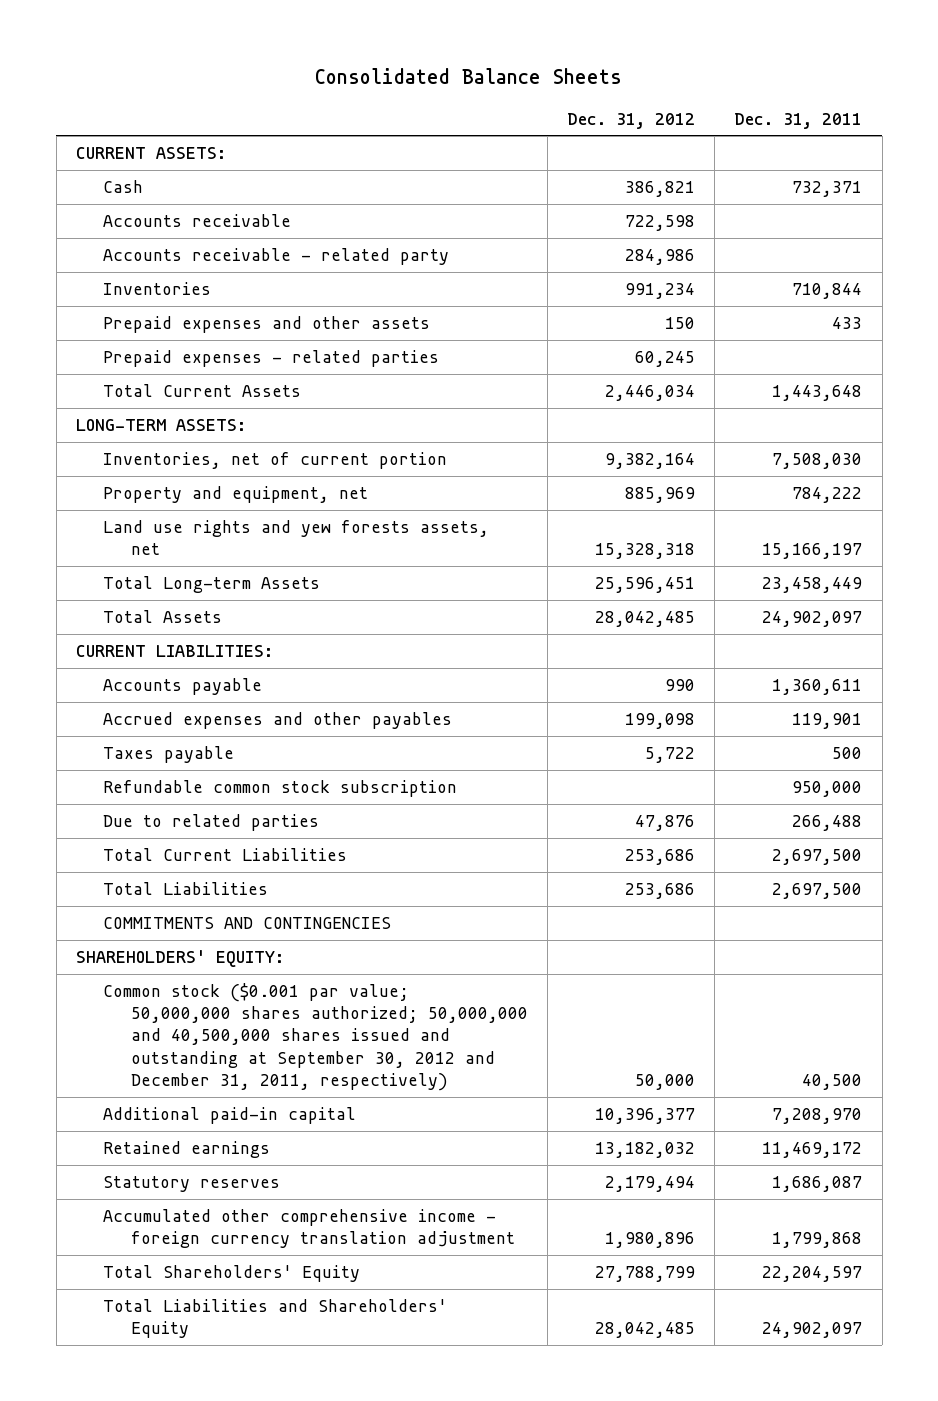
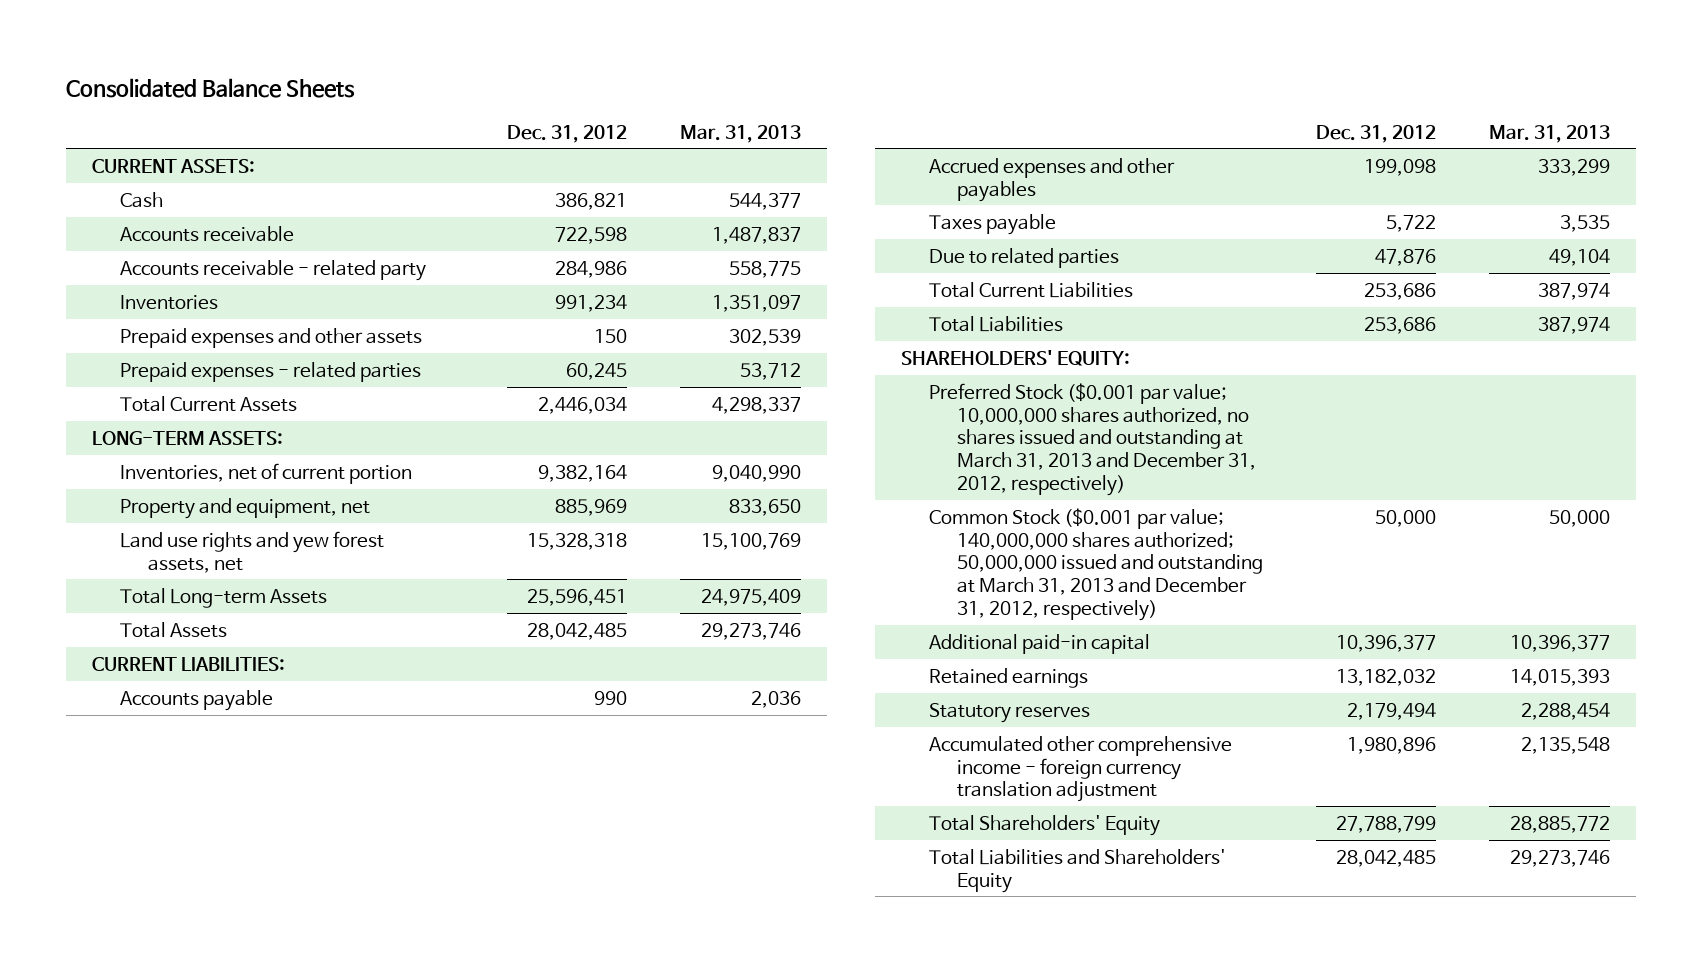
[734,112,863,129] Dec. 31, 2011 -> none
none -> [679,124,801,143] Mar. 31, 2013
[103,519,490,556] Land use rights and yew forests assets, net -> [120,530,385,573] Land use rights and yew forest assets, net
[103,779,458,797] Refundable common stock subscription -> none
[103,916,392,929] COMMITMENTS AND CONTINGENCIES -> none
none -> [929,382,1256,497] Preferred Stock ($0.001 par value; 10,000,000 shares authorized, no shares issued and outstanding at March 31, 2013 and December 31, 2012, respectively)
[103,982,528,1092] Common stock ($0.001 par value; 50,000,000 shares authorized; 50,000,000 and 40,500,000 shares issued and outstanding at September 30, 2012 and December 31, 2011, respectively) -> [929,507,1263,622] Common Stock ($0.001 par value; 140,000,000 shares authorized; 50,000,000 issued and outstanding at March 31, 2013 and December 31, 2012, respectively)

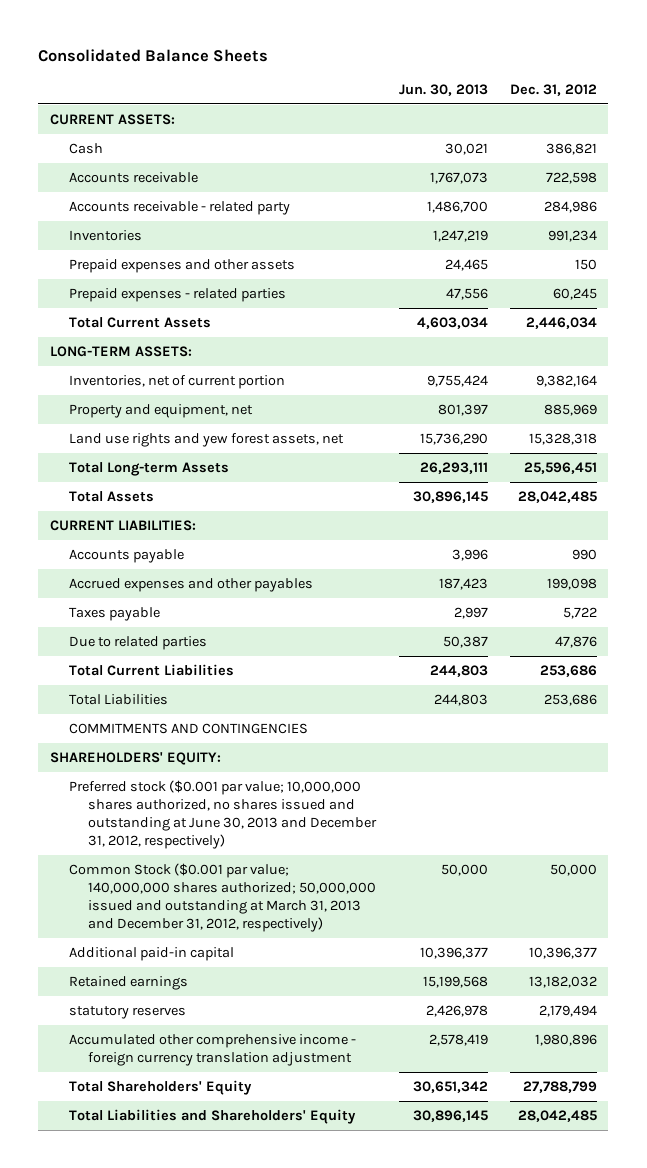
[679,124,801,143] Mar. 31, 2013 -> none
none -> [398,84,488,97] Jun. 30, 2013
none -> [68,723,308,735] COMMITMENTS AND CONTINGENCIES
[929,382,1256,497] Preferred Stock ($0.001 par value; 10,000,000 shares authorized, no shares issued and outstanding at March 31, 2013 and December 31, 2012, respectively) -> [68,780,378,850] Preferred stock ($0.001 par value; 10,000,000 shares authorized, no shares issued and outstanding at June 30, 2013 and December 31, 2012, respectively)
[929,702,1091,723] Statutory reserves -> [68,1006,186,1020] statutory reserves

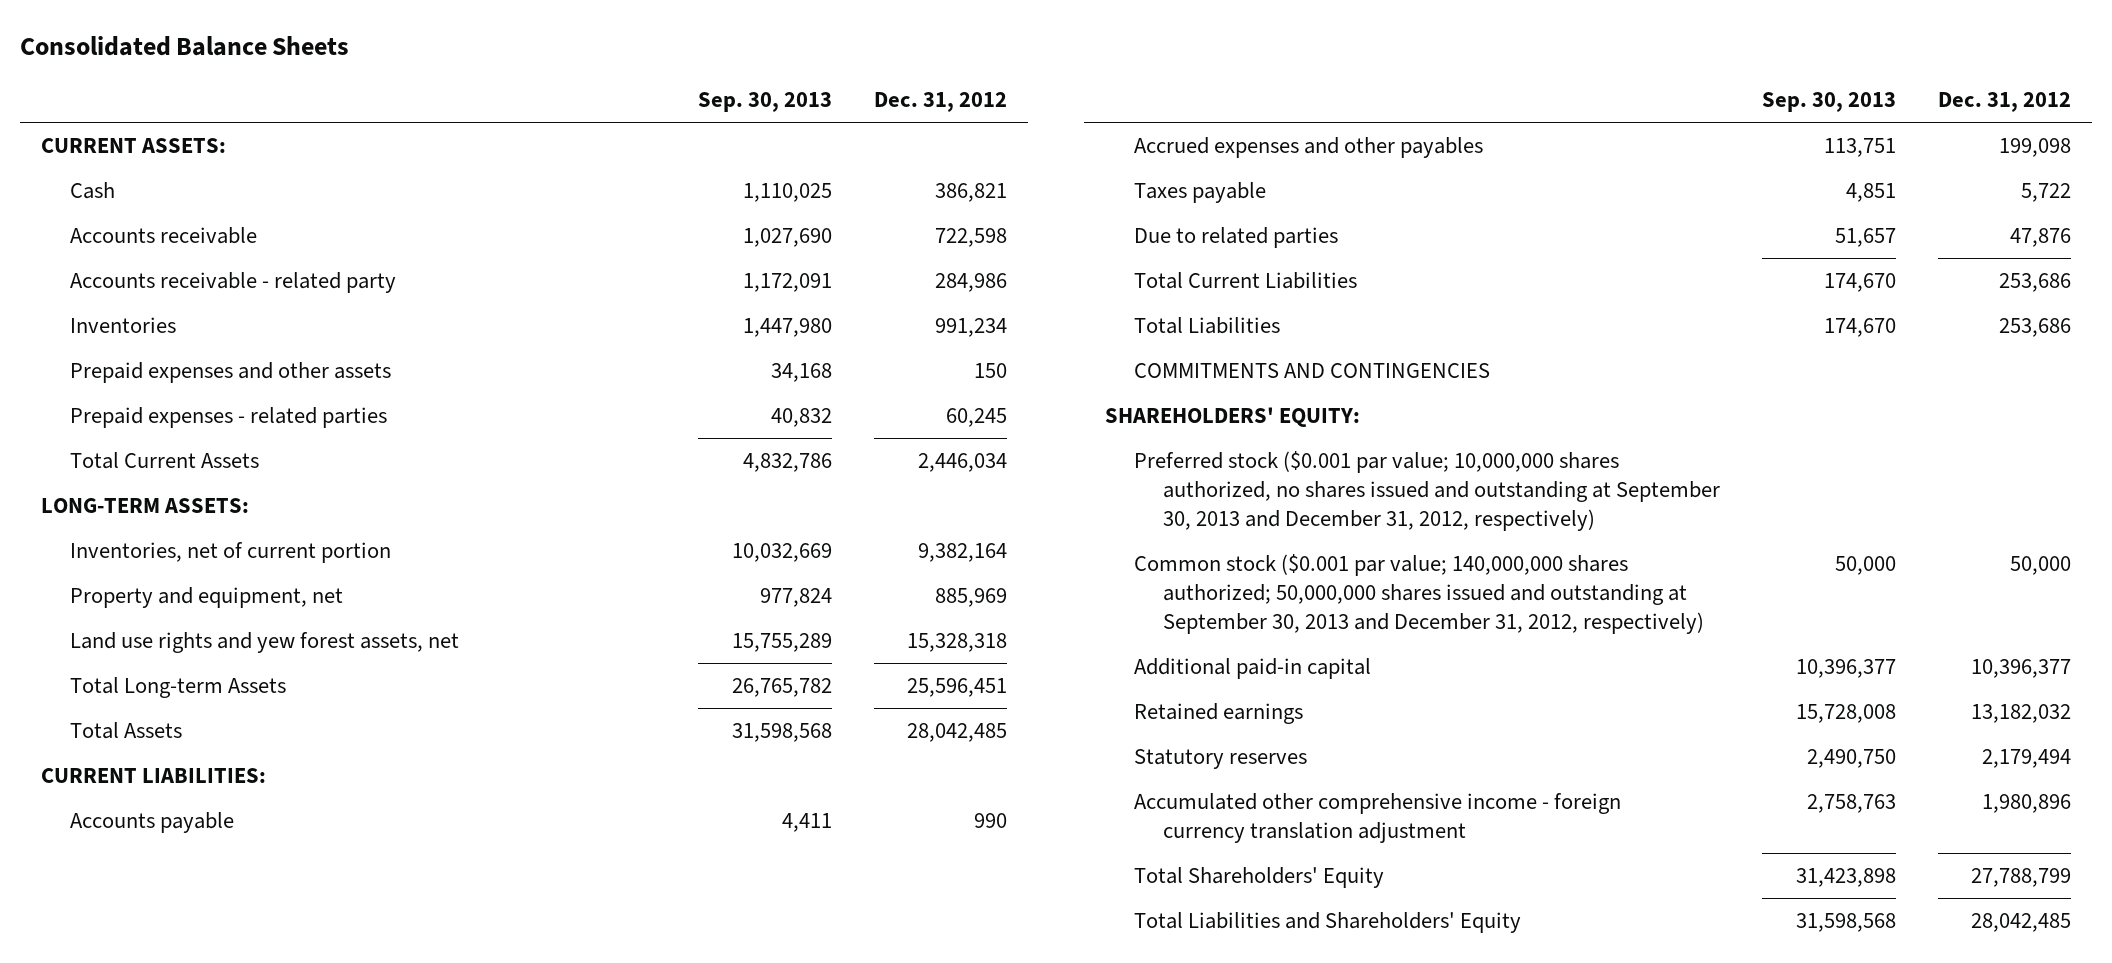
[398,84,488,97] Jun. 30, 2013 -> none
none -> [697,92,832,113] Sep. 30, 2013
[68,780,378,850] Preferred stock ($0.001 par value; 10,000,000 shares authorized, no shares issued and outstanding at June 30, 2013 and December 31, 2012, respectively) -> [1134,450,1721,531] Preferred stock ($0.001 par value; 10,000,000 shares authorized, no shares issued and outstanding at September 30, 2013 and December 31, 2012, respectively)
[68,863,377,933] Common Stock ($0.001 par value; 140,000,000 shares authorized; 50,000,000 issued and outstanding at March 31, 2013 and December 31, 2012, respectively) -> [1134,553,1705,634] Common stock ($0.001 par value; 140,000,000 shares authorized; 50,000,000 shares issued and outstanding at September 30, 2013 and December 31, 2012, respectively)
[68,1006,186,1020] statutory reserves -> [1134,748,1308,769] Statutory reserves

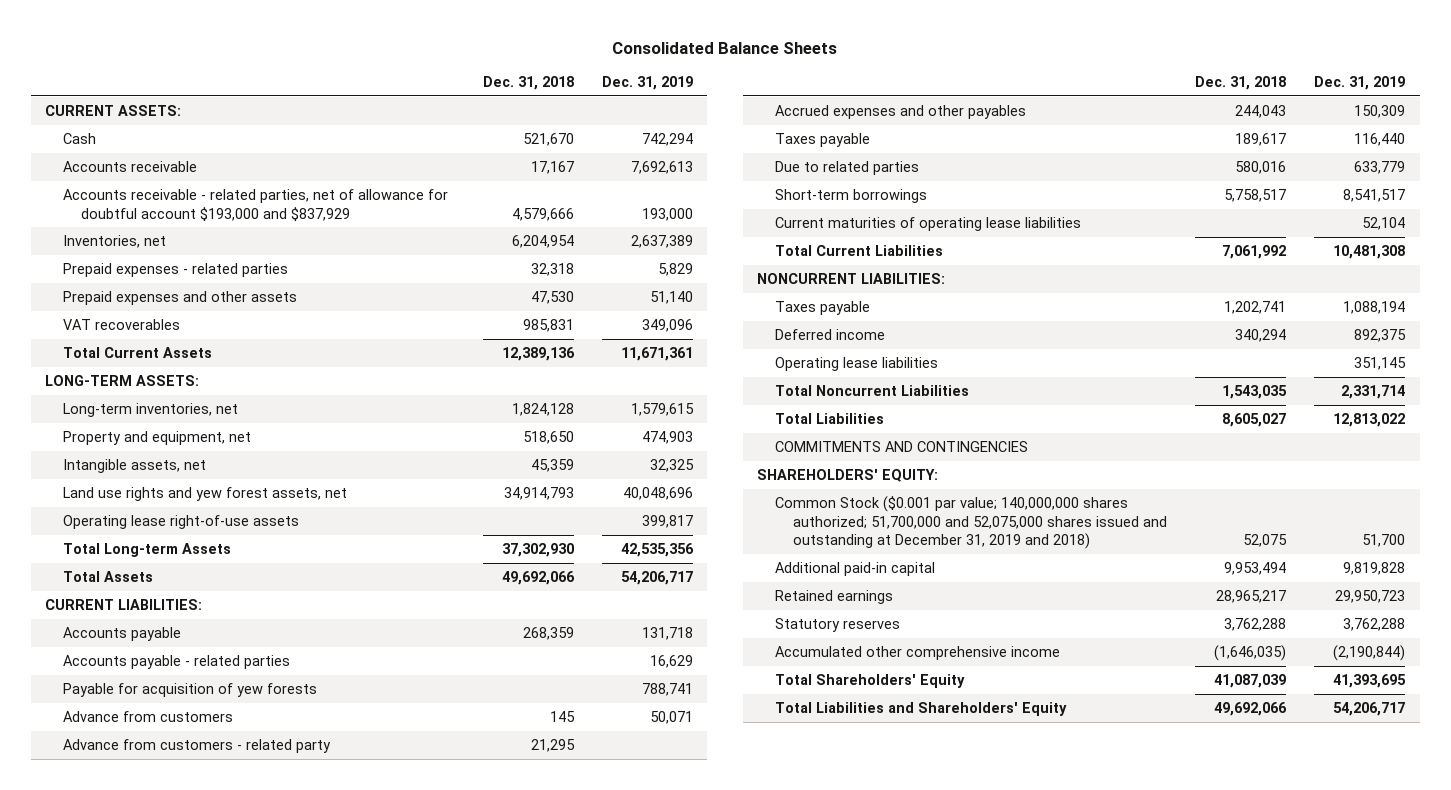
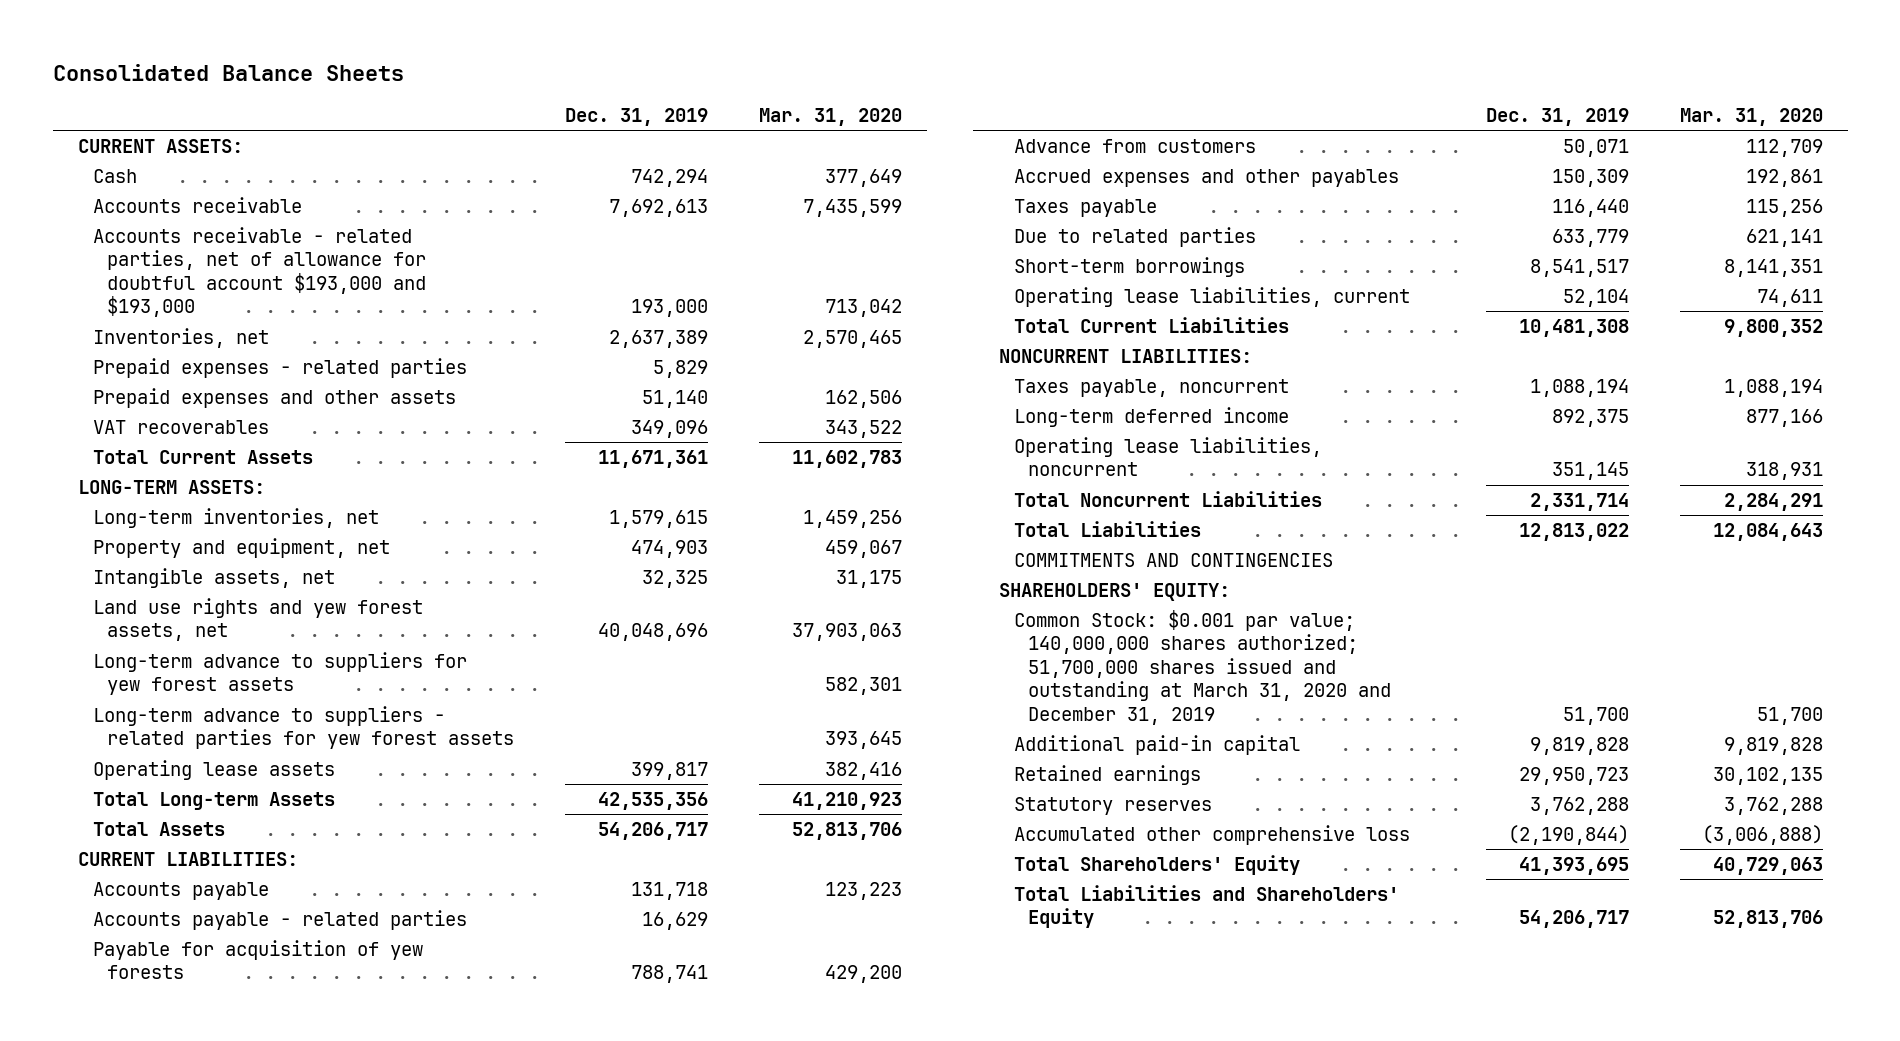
[482,75,574,90] Dec. 31, 2018 -> none
none -> [758,107,902,126] Mar. 31, 2020
[62,188,448,221] Accounts receivable - related parties, net of allowance for doubtful account $193,000 and $837,929 -> [92,226,427,318] Accounts receivable - related parties, net of allowance for doubtful account $193,000 and $193,000
none -> [92,651,467,696] Long-term advance to suppliers for yew forest assets
none -> [92,705,515,750] Long-term advance to suppliers - related parties for yew forest assets
[62,514,299,529] Operating lease right-of-use assets -> [92,759,335,780] Operating lease assets
[62,738,331,753] Advance from customers - related party -> none
[775,216,1082,231] Current maturities of operating lease liabilities -> [1013,286,1410,307] Operating lease liabilities, current
[775,300,871,315] Taxes payable -> [1013,378,1289,397] Taxes payable, noncurrent
[775,328,886,340] Deferred income -> [1013,406,1289,427] Long-term deferred income
[775,356,939,371] Operating lease liabilities -> [1013,436,1322,477] Operating lease liabilities, noncurrent
[775,495,1168,550] Common Stock ($0.001 par value; 140,000,000 shares authorized; 51,700,000 and 52,075,000 shares issued and outstanding at December 31, 2019 and 2018) -> [1013,609,1392,725] Common Stock: $0.001 par value; 140,000,000 shares authorized; 51,700,000 shares issued and outstanding at March 31, 2020 and December 31, 2019
[775,645,1061,660] Accumulated other comprehensive income -> [1013,824,1410,845] Accumulated other comprehensive loss

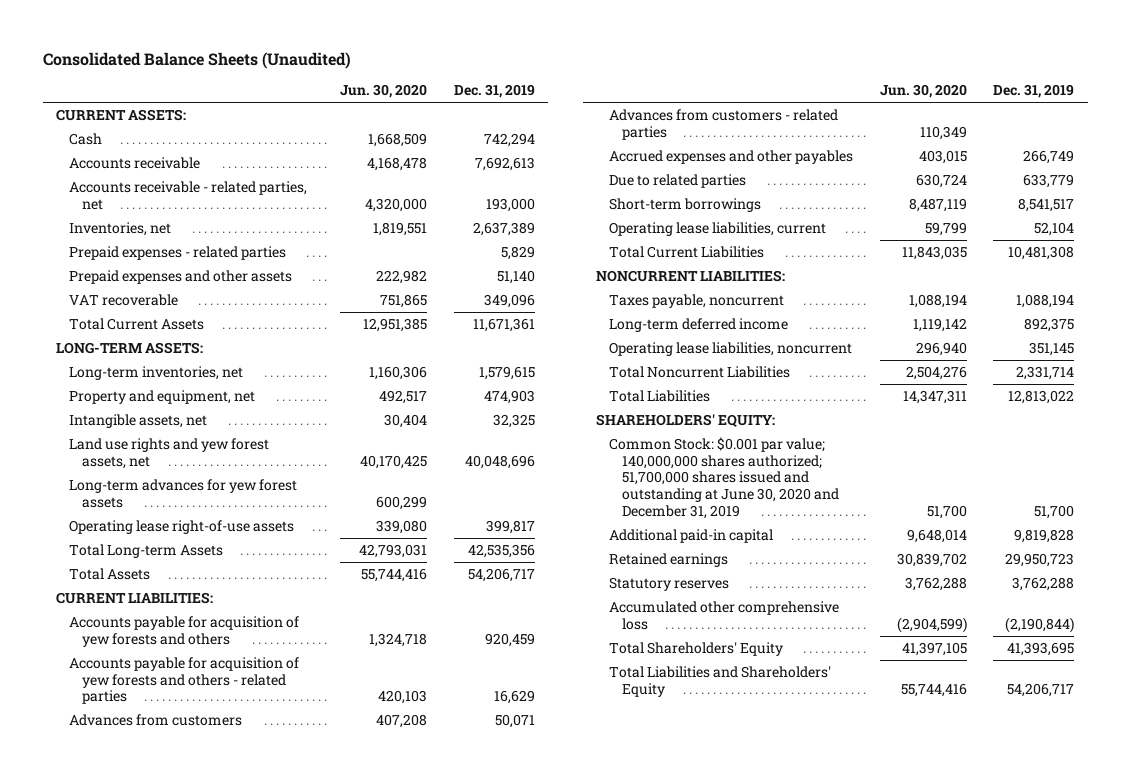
[52,64,404,82] Consolidated Balance Sheets -> [42,51,351,69] Consolidated Balance Sheets (Unaudited)
[758,107,902,126] Mar. 31, 2020 -> none
none -> [339,84,427,99] Jun. 30, 2020
[92,226,427,318] Accounts receivable - related parties, net of allowance for doubtful account $193,000 and $193,000 -> [69,181,308,210] Accounts receivable - related parties, net
[92,419,269,434] VAT recoverables -> [69,294,179,307] VAT recoverable
[92,705,515,750] Long-term advance to suppliers - related parties for yew forest assets -> none
[92,651,467,696] Long-term advance to suppliers for yew forest assets -> [69,479,298,508] Long-term advances for yew forest assets
[92,759,335,780] Operating lease assets -> [69,520,295,535] Operating lease right-of-use assets
[92,909,467,930] Accounts payable - related parties -> none
[1013,198,1157,217] Taxes payable -> none
[92,881,269,900] Accounts payable -> [69,616,300,647] Accounts payable for acquisition of yew forests and others
[631,881,709,900] 131,718 -> [484,632,535,647] 920,459
[92,939,423,980] Payable for acquisition of yew forests -> [69,657,300,705] Accounts payable for acquisition of yew forests and others - related parties
[631,965,709,984] 788,741 -> [493,690,535,705] 16,629
[1013,138,1256,153] Advance from customers -> [69,714,243,727] Advances from customers
none -> [609,109,839,140] Advances from customers - related parties
[1552,168,1630,187] 150,309 -> [1023,150,1075,165] 266,749
[1013,552,1333,567] COMMITMENTS AND CONTINGENCIES -> none
[1013,609,1392,725] Common Stock: $0.001 par value; 140,000,000 shares authorized; 51,700,000 shares issued and outstanding at March 31, 2020 and December 31, 2019 -> [609,437,839,519] Common Stock: $0.001 par value; 140,000,000 shares authorized; 51,700,000 shares issued and outstanding at June 30, 2020 and December 31, 2019

